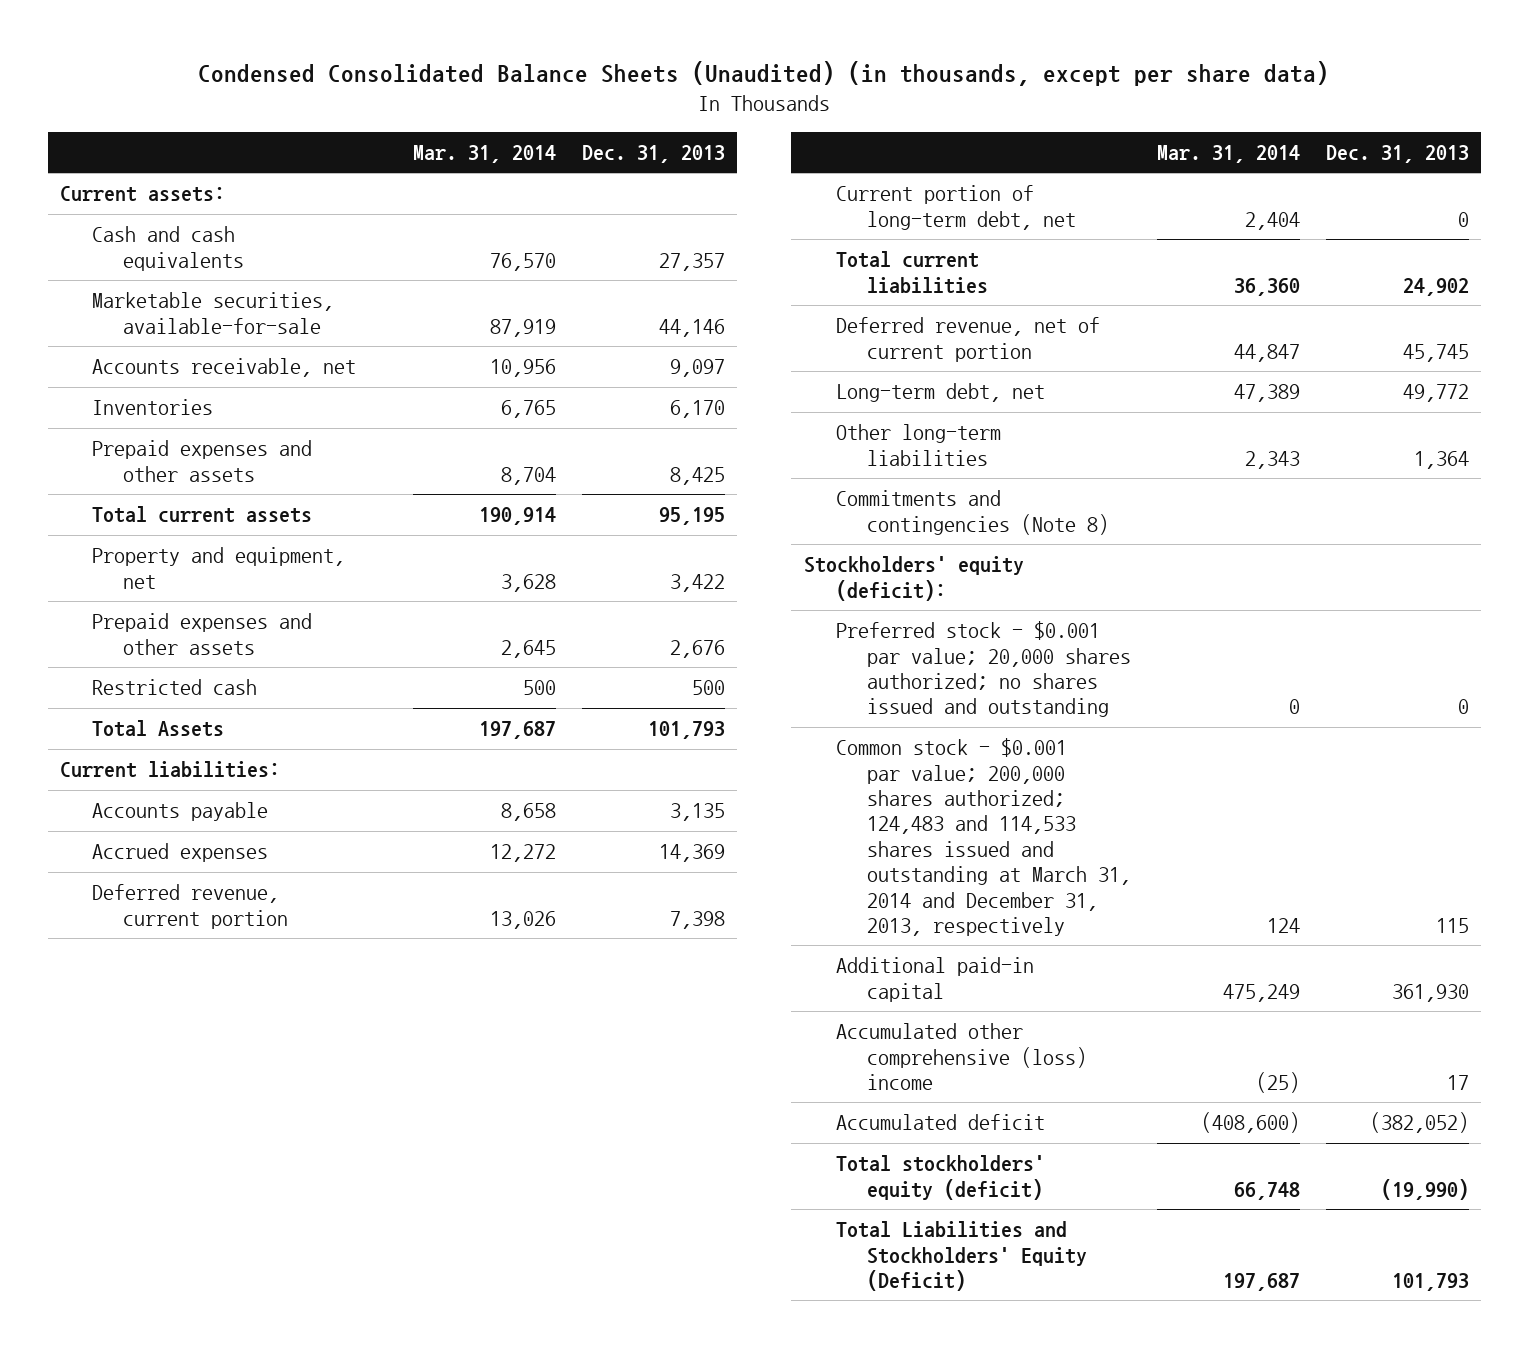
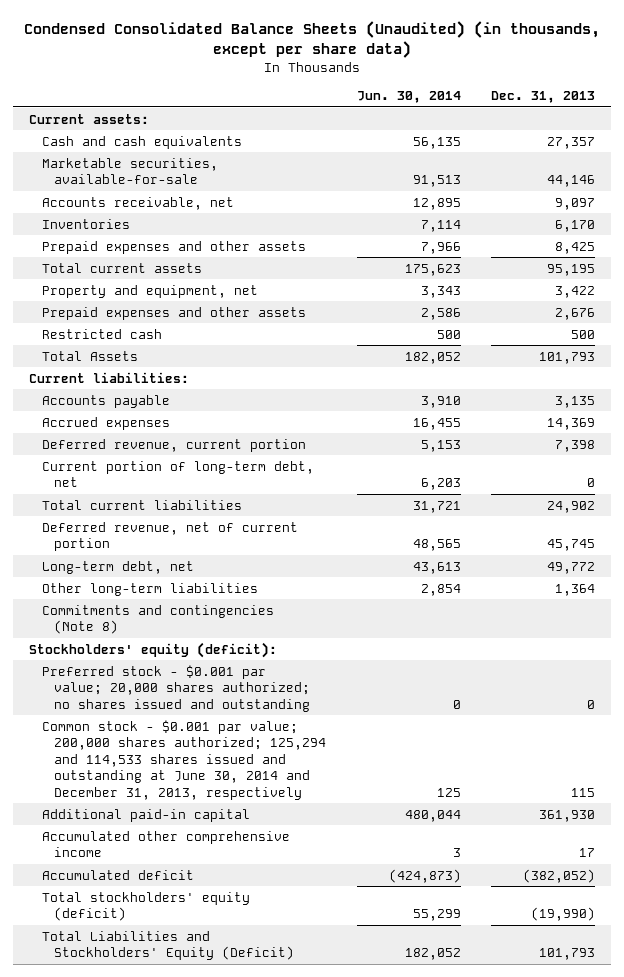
[413,145,557,164] Mar. 31, 2014 -> none
none -> [356,91,461,104] Jun. 30, 2014
[835,738,1132,936] Common stock - $0.001 par value; 200,000 shares authorized; 124,483 and 114,533 shares issued and outstanding at March 31, 2014 and December 31, 2013, respectively -> [41,719,327,800] Common stock - $0.001 par value; 200,000 shares authorized; 125,294 and 114,533 shares issued and outstanding at June 30, 2014 and December 31, 2013, respectively
[835,1023,1088,1090] Accumulated other comprehensive (loss) income -> [41,830,290,858] Accumulated other comprehensive income

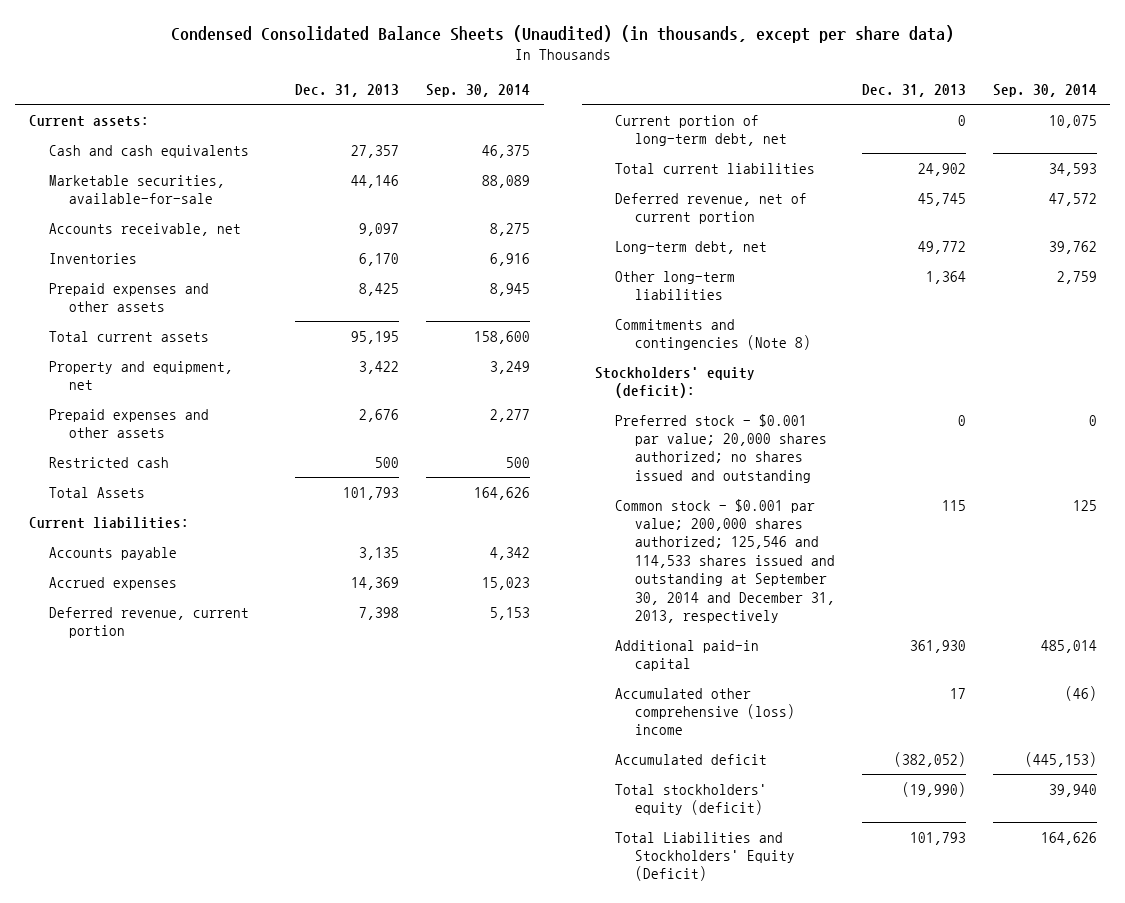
[356,91,461,104] Jun. 30, 2014 -> none
none -> [426,84,531,98] Sep. 30, 2014
[41,719,327,800] Common stock - $0.001 par value; 200,000 shares authorized; 125,294 and 114,533 shares issued and outstanding at June 30, 2014 and December 31, 2013, respectively -> [615,498,835,624] Common stock - $0.001 par value; 200,000 shares authorized; 125,546 and 114,533 shares issued and outstanding at September 30, 2014 and December 31, 2013, respectively
[41,830,290,858] Accumulated other comprehensive income -> [615,687,795,736] Accumulated other comprehensive (loss) income

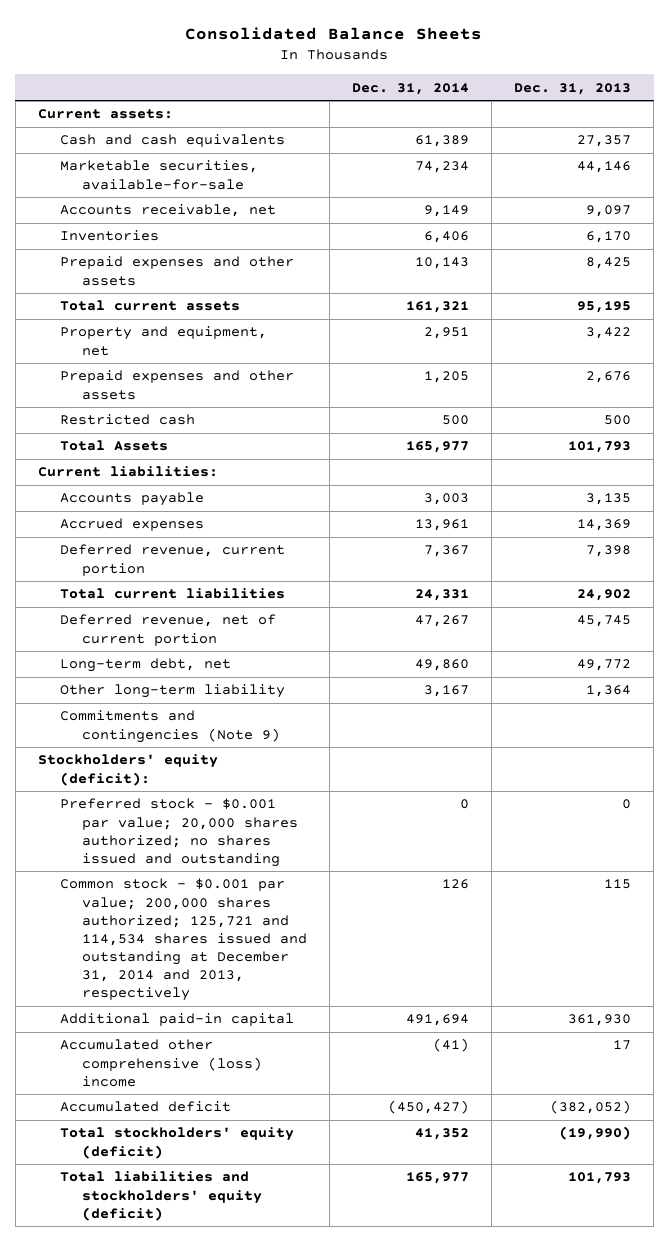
[170,24,954,43] Condensed Consolidated Balance Sheets (Unaudited) (in thousands, except per share data) -> [185,26,483,40] Consolidated Balance Sheets
[426,84,531,98] Sep. 30, 2014 -> none
none -> [352,82,470,95] Dec. 31, 2014
[615,114,787,147] Current portion of long-term debt, net -> none
[615,270,736,301] Other long-term liabilities -> [59,684,285,699] Other long-term liability
[615,318,811,351] Commitments and contingencies (Note 8) -> [59,710,281,743] Commitments and contingencies (Note 9)
[615,498,835,624] Common stock - $0.001 par value; 200,000 shares authorized; 125,546 and 114,533 shares issued and outstanding at September 30, 2014 and December 31, 2013, respectively -> [59,878,308,1002] Common stock - $0.001 par value; 200,000 shares authorized; 125,721 and 114,534 shares issued and outstanding at December 31, 2014 and 2013, respectively
[615,831,795,882] Total Liabilities and Stockholders' Equity (Deficit) -> [59,1171,263,1221] Total liabilities and stockholders' equity (deficit)

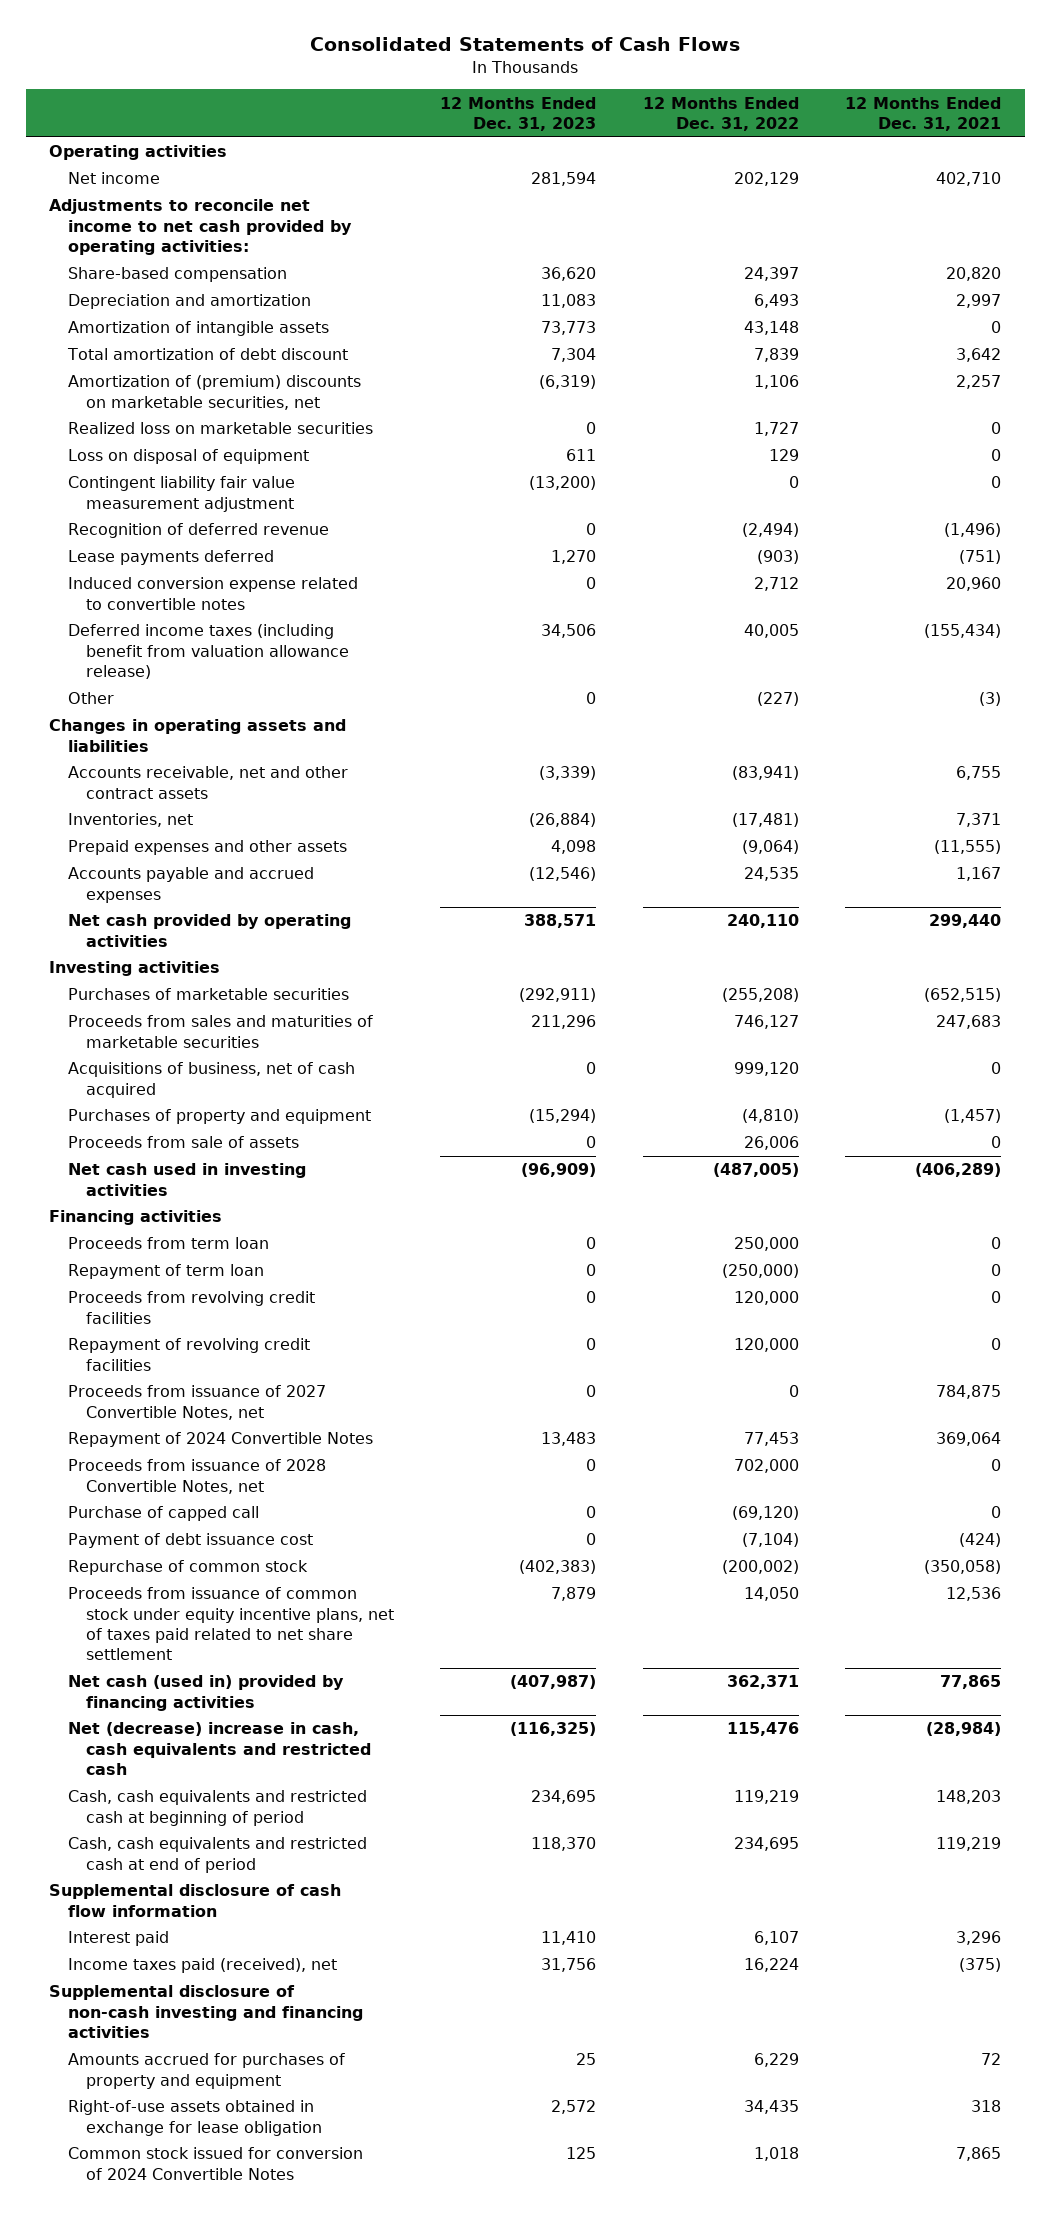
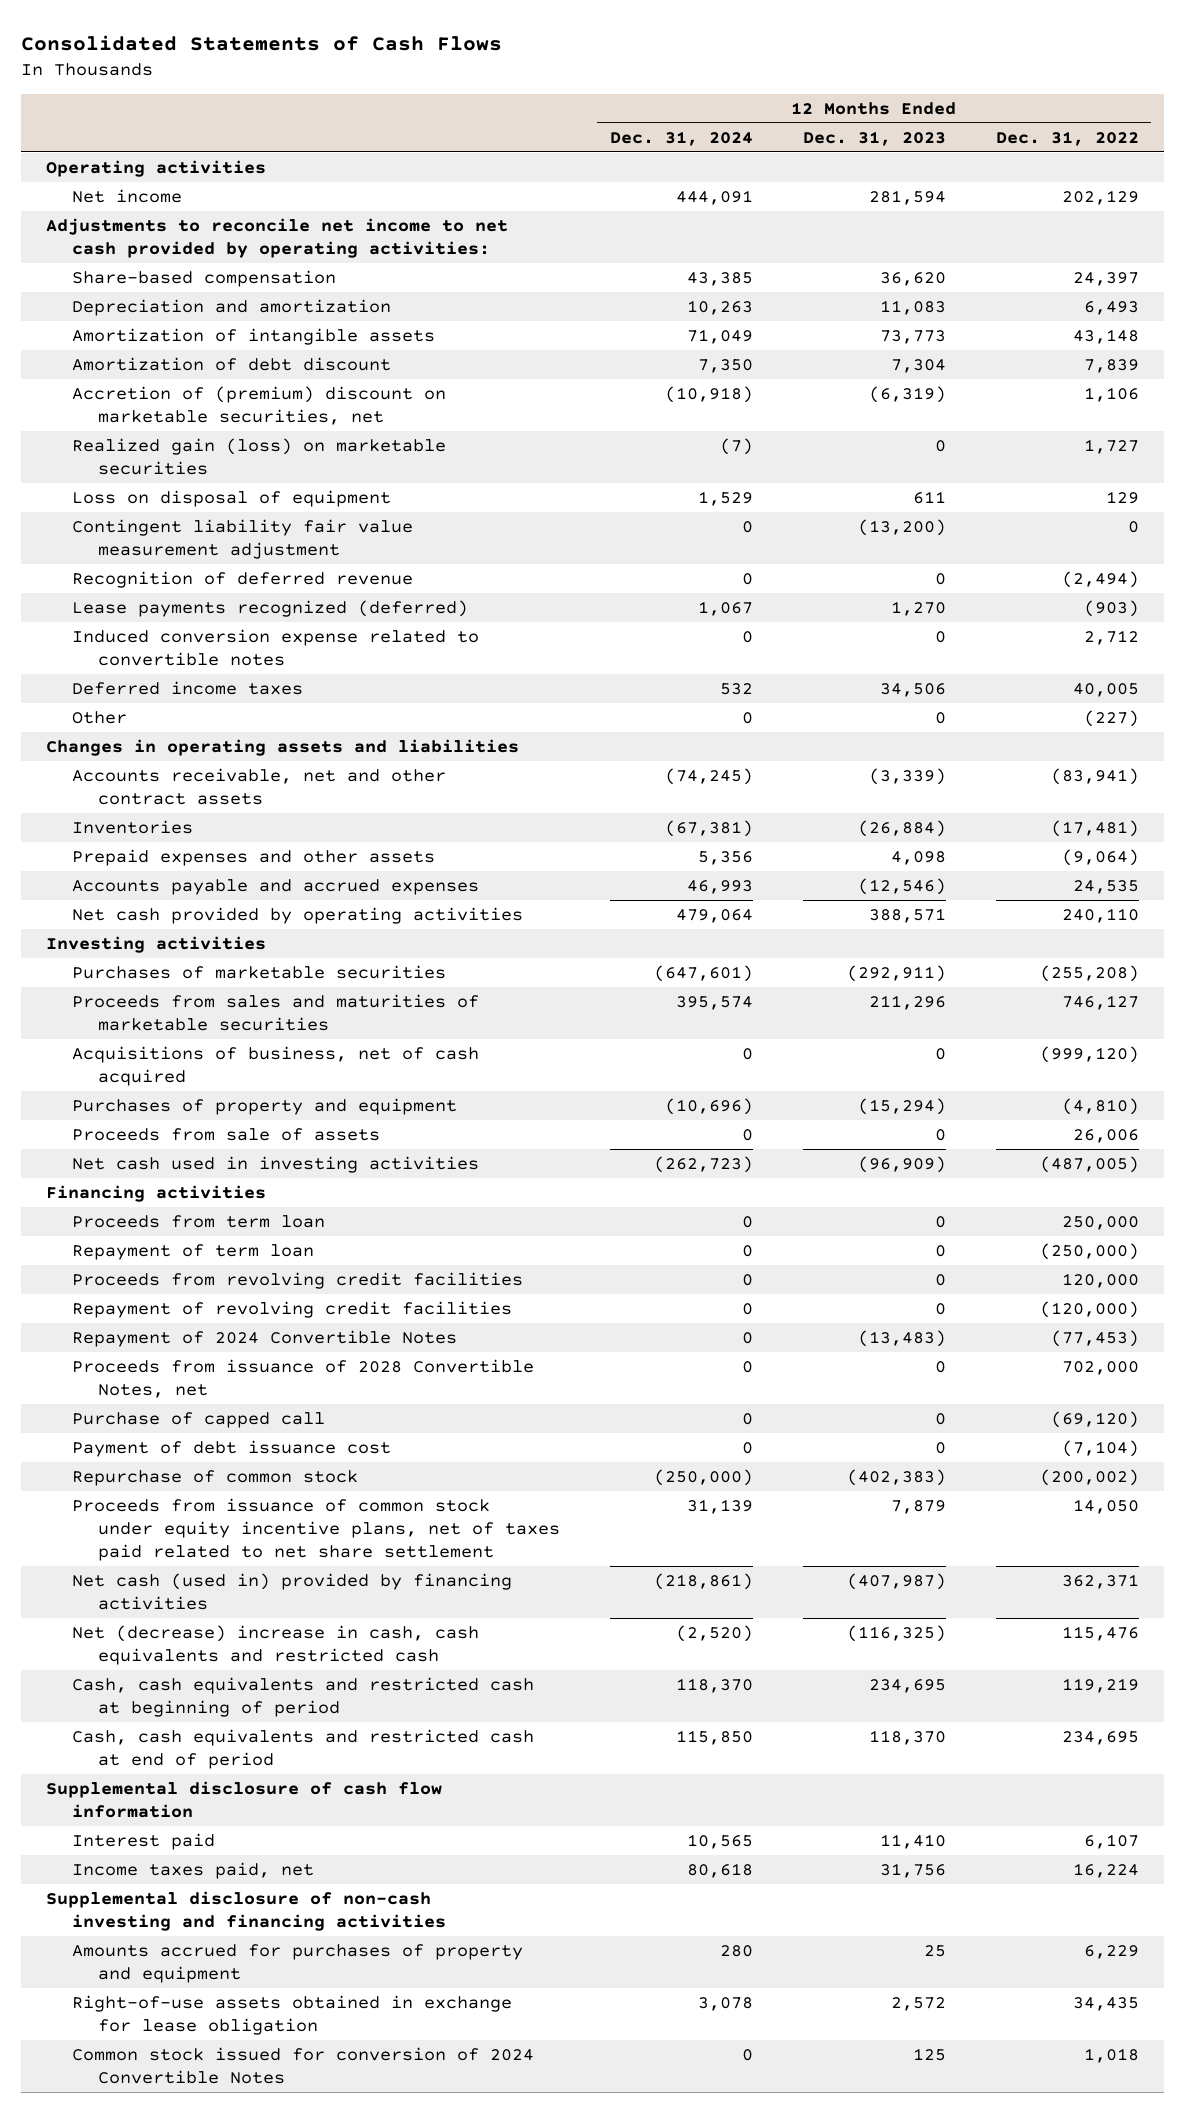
[845,96,1002,132] 12 Months Ended Dec. 31, 2021 -> none
none -> [609,130,753,146] Dec. 31, 2024
[66,348,348,361] Total amortization of debt discount -> [72,356,392,371] Amortization of debt discount
[67,375,361,410] Amortization of (premium) discounts on marketable securities, net -> [72,385,447,426] Accretion of (premium) discount on marketable securities, net
[67,422,373,435] Realized loss on marketable securities -> [72,437,447,476] Realized gain (loss) on marketable securities
[67,550,274,566] Lease payments deferred -> [72,599,469,617] Lease payments recognized (deferred)
[67,624,349,680] Deferred income taxes (including benefit from valuation allowance release) -> [72,680,304,695] Deferred income taxes
[67,813,193,828] Inventories, net -> [72,819,194,834] Inventories
[733,1062,799,1077] 999,120 -> [1039,1045,1139,1063] (999,120)
[67,1385,326,1420] Proceeds from issuance of 2027 Convertible Notes, net -> none
[733,1338,799,1353] 120,000 -> [1039,1300,1139,1318] (120,000)
[541,1432,597,1447] 13,483 -> [857,1329,946,1347] (13,483)
[743,1432,799,1447] 77,453 -> [1050,1329,1139,1347] (77,453)
[67,1958,337,1974] Income taxes paid (received), net -> [72,1861,315,1879] Income taxes paid, net

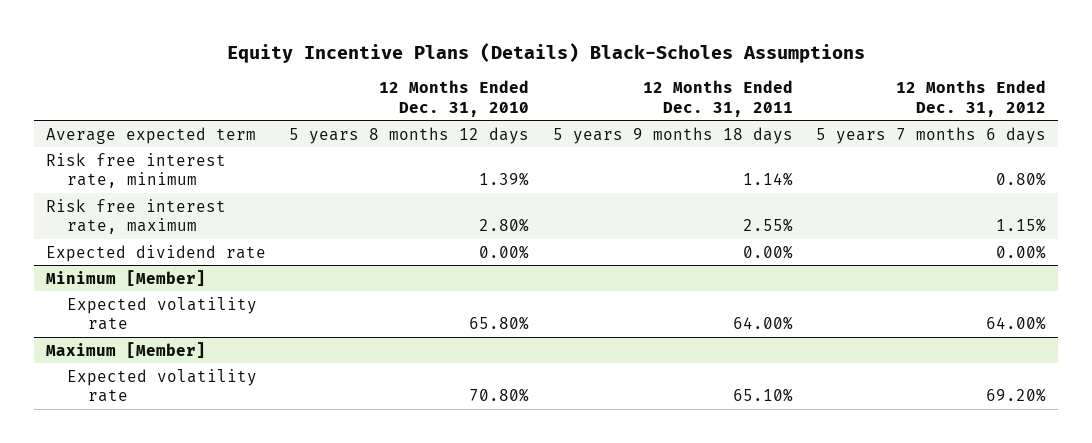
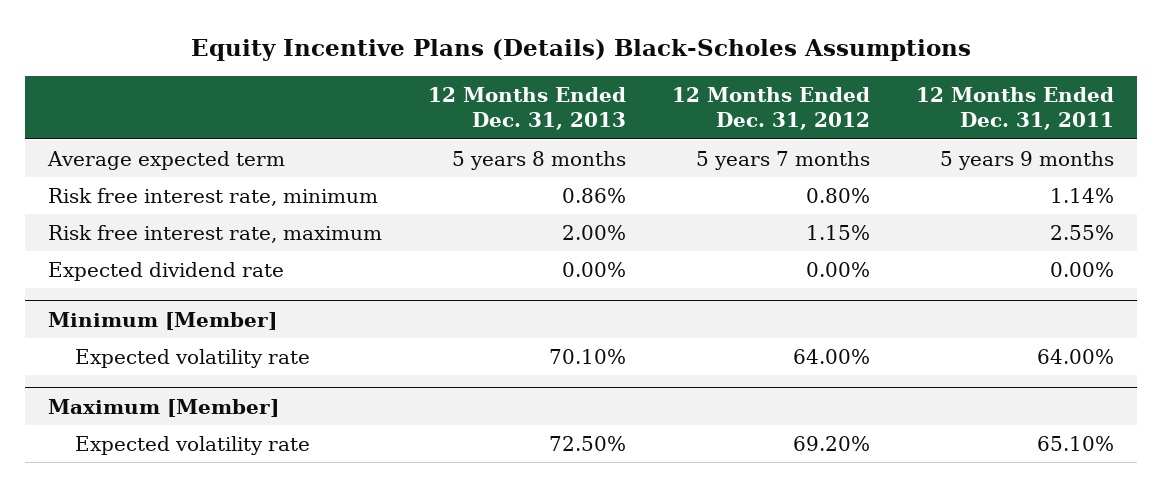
[379,79,530,117] 12 Months Ended Dec. 31, 2010 -> none
none -> [428,87,627,131] 12 Months Ended Dec. 31, 2013
[552,126,793,144] 5 years 9 months 18 days -> [939,150,1114,170] 5 years 9 months
[816,126,1047,144] 5 years 7 months 6 days -> [695,150,870,170] 5 years 7 months

